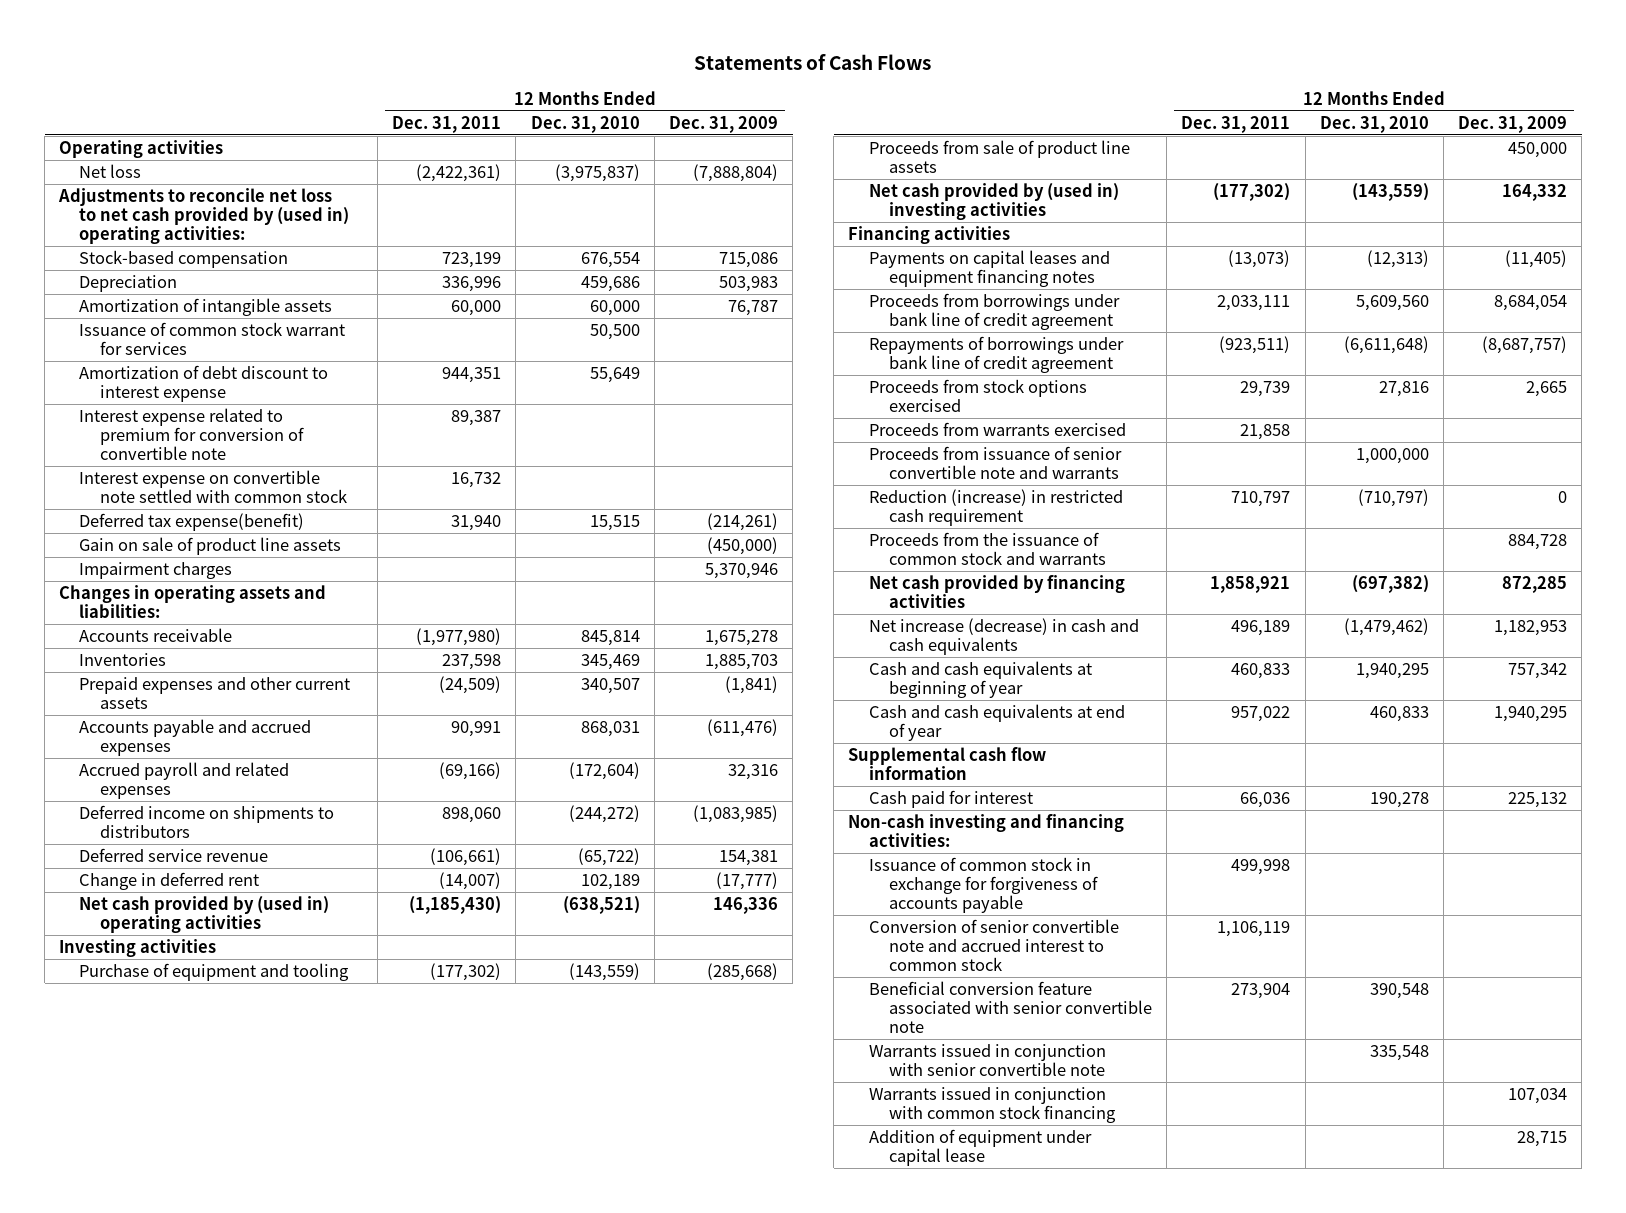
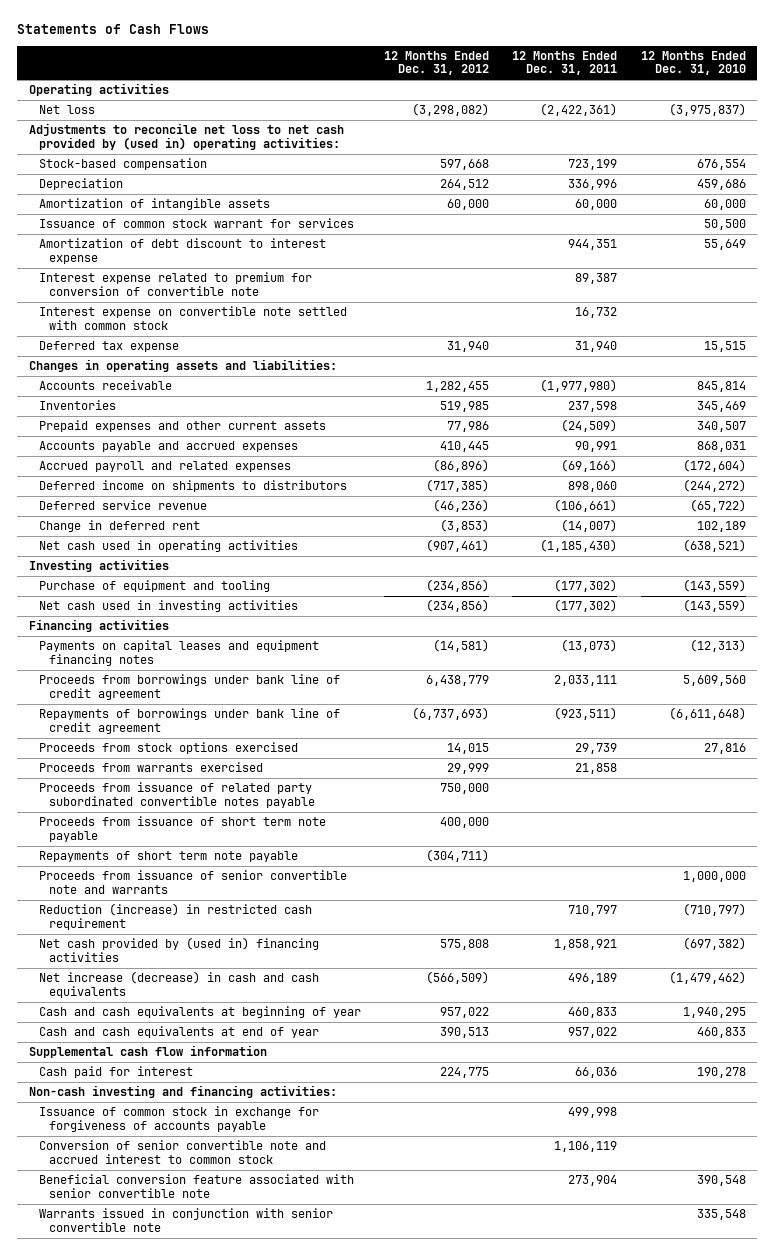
[668,115,778,133] Dec. 31, 2009 -> none
none -> [383,50,489,76] 12 Months Ended Dec. 31, 2012
[79,537,342,556] Gain on sale of product line assets -> none
[79,562,233,580] Impairment charges -> none
[79,513,305,532] Deferred tax expense(benefit) -> [38,341,179,353] Deferred tax expense
[79,896,330,934] Net cash provided by (used in) operating activities -> [38,540,298,553] Net cash used in operating activities
[868,140,1130,174] Proceeds from sale of product line assets -> none
[868,183,1119,221] Net cash provided by (used in) investing activities -> [38,600,298,613] Net cash used in investing activities
none -> [38,782,315,808] Proceeds from issuance of related party subordinated convertible notes payable
none -> [38,816,326,842] Proceeds from issuance of short term note payable
none -> [38,851,298,863] Repayments of short term note payable
[868,532,1106,566] Proceeds from the issuance of common stock and warrants -> none
[868,575,1125,609] Net cash provided by financing activities -> [38,937,319,962] Net cash provided by (used in) financing activities
[868,1087,1116,1124] Warrants issued in conjunction with common stock financing -> none
[868,1129,1092,1167] Addition of equipment under capital lease -> none

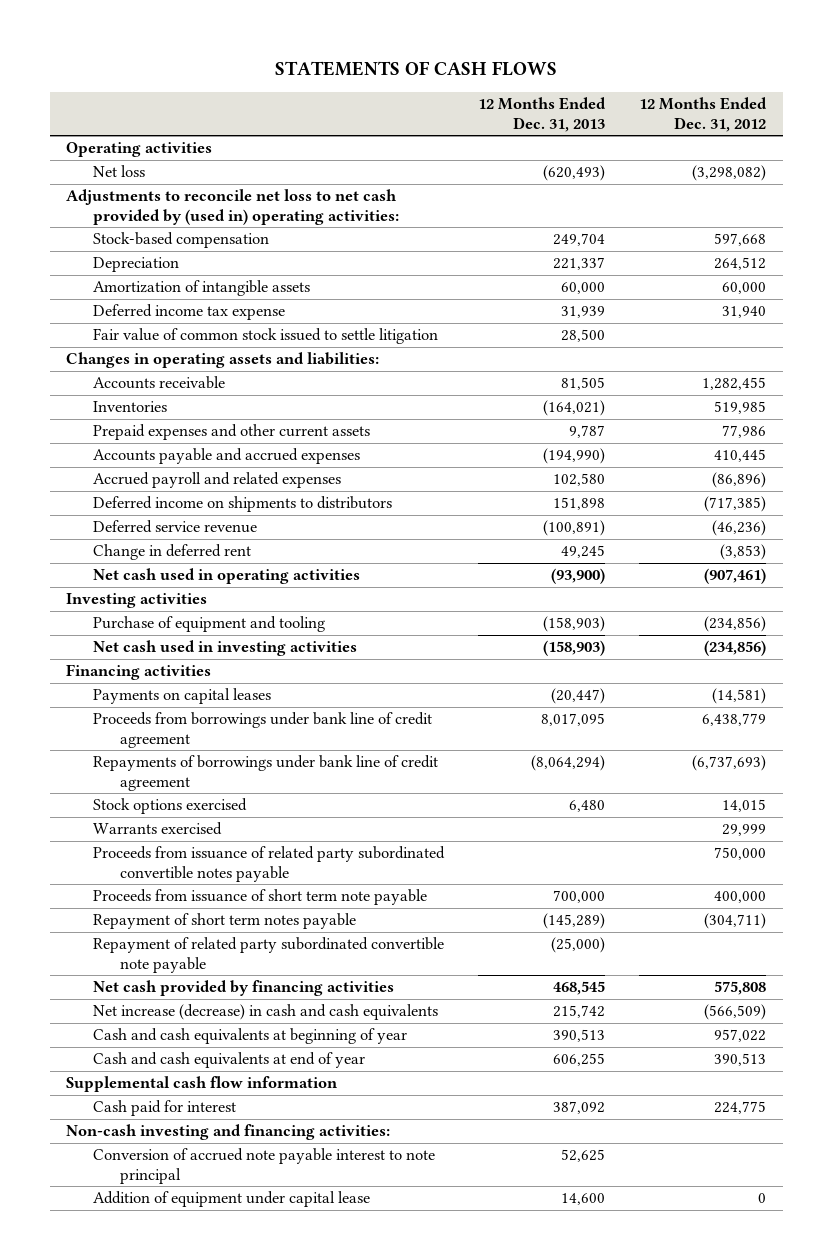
[16,24,209,35] Statements of Cash Flows -> [275,61,558,77] STATEMENTS OF CASH FLOWS
[512,50,618,76] 12 Months Ended Dec. 31, 2011 -> none
[640,50,746,76] 12 Months Ended Dec. 31, 2010 -> none
none -> [477,97,606,132] 12 Months Ended Dec. 31, 2013
[38,218,354,229] Issuance of common stock warrant for services -> none
[38,238,326,264] Amortization of debt discount to interest expense -> none
[38,272,312,296] Interest expense related to premium for conversion of convertible note -> none
[38,306,347,330] Interest expense on convertible note settled with common stock -> none
[38,341,179,353] Deferred tax expense -> [93,304,286,321] Deferred income tax expense
none -> [93,328,439,345] Fair value of common stock issued to settle litigation
[38,640,319,666] Payments on capital leases and equipment financing notes -> [93,688,272,705] Payments on capital leases
[38,742,298,755] Proceeds from stock options exercised -> [93,798,248,815] Stock options exercised
[38,762,263,773] Proceeds from warrants exercised -> [93,822,223,836] Warrants exercised
[38,870,347,894] Proceeds from issuance of senior convertible note and warrants -> none
[38,903,312,930] Reduction (increase) in restricted cash requirement -> none
[38,851,298,863] Repayments of short term note payable -> [93,913,357,930] Repayment of short term notes payable
none -> [93,937,445,973] Repayment of related party subordinated convertible note payable
[38,937,319,962] Net cash provided by (used in) financing activities -> [93,980,395,997] Net cash provided by financing activities
[38,1106,319,1132] Issuance of common stock in exchange for forgiveness of accounts payable -> none
[38,1174,354,1198] Beneficial conversion feature associated with senior convertible note -> none
[38,1208,333,1232] Warrants issued in conjunction with senior convertible note -> none
[38,1140,326,1164] Conversion of senior convertible note and accrued interest to common stock -> [93,1148,436,1184] Conversion of accrued note payable interest to note principal
none -> [93,1191,371,1208] Addition of equipment under capital lease

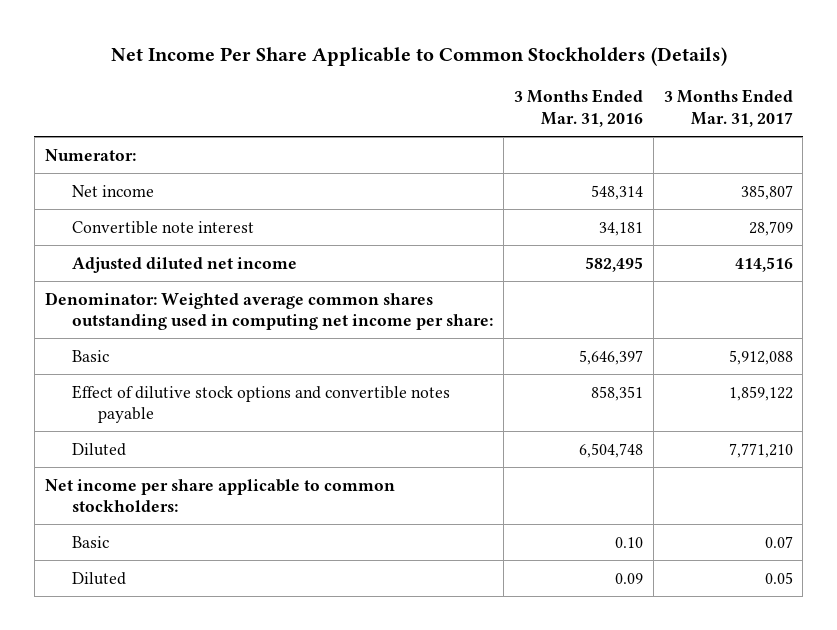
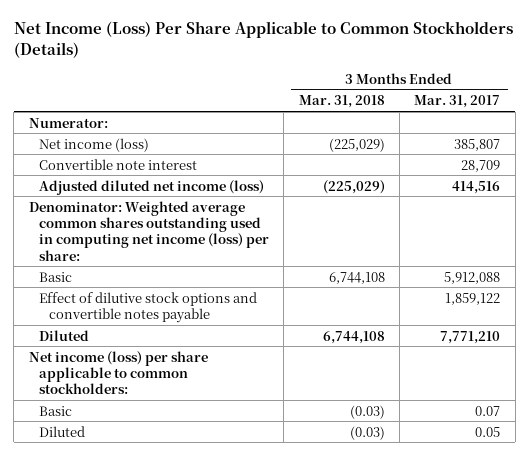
[110,47,727,67] Net Income Per Share Applicable to Common Stockholders (Details) -> [13,21,513,59] Net Income (Loss) Per Share Applicable to Common Stockholders (Details)
[513,89,643,128] 3 Months Ended Mar. 31, 2016 -> none
none -> [298,95,385,109] Mar. 31, 2018
[71,184,154,197] Net income -> [38,137,149,152] Net income (loss)
[71,256,297,273] Adjusted diluted net income -> [38,179,264,195] Adjusted diluted net income (loss)
[44,291,493,331] Denominator: Weighted average common shares outstanding used in computing net income per share: -> [28,200,269,261] Denominator: Weighted average common shares outstanding used in computing net income (loss) per share:
[44,478,395,513] Net income per share applicable to common stockholders: -> [28,350,208,395] Net income (loss) per share applicable to common stockholders:

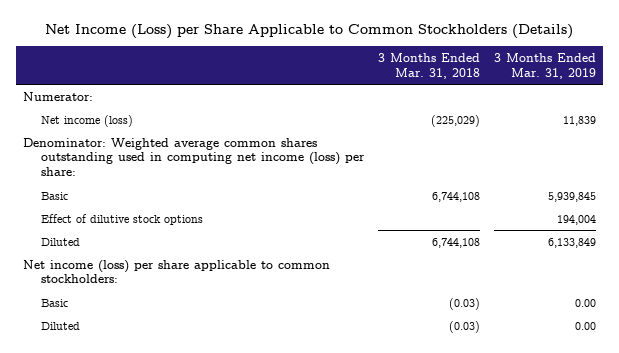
[13,21,513,59] Net Income (Loss) Per Share Applicable to Common Stockholders (Details) -> [45,24,574,40] Net Income (Loss) per Share Applicable to Common Stockholders (Details)
[414,95,501,109] Mar. 31, 2017 -> none
none -> [494,52,597,79] 3 Months Ended Mar. 31, 2019
[38,158,197,170] Convertible note interest -> none
[38,179,264,195] Adjusted diluted net income (loss) -> none
[38,291,257,323] Effect of dilutive stock options and convertible notes payable -> [40,213,203,225] Effect of dilutive stock options

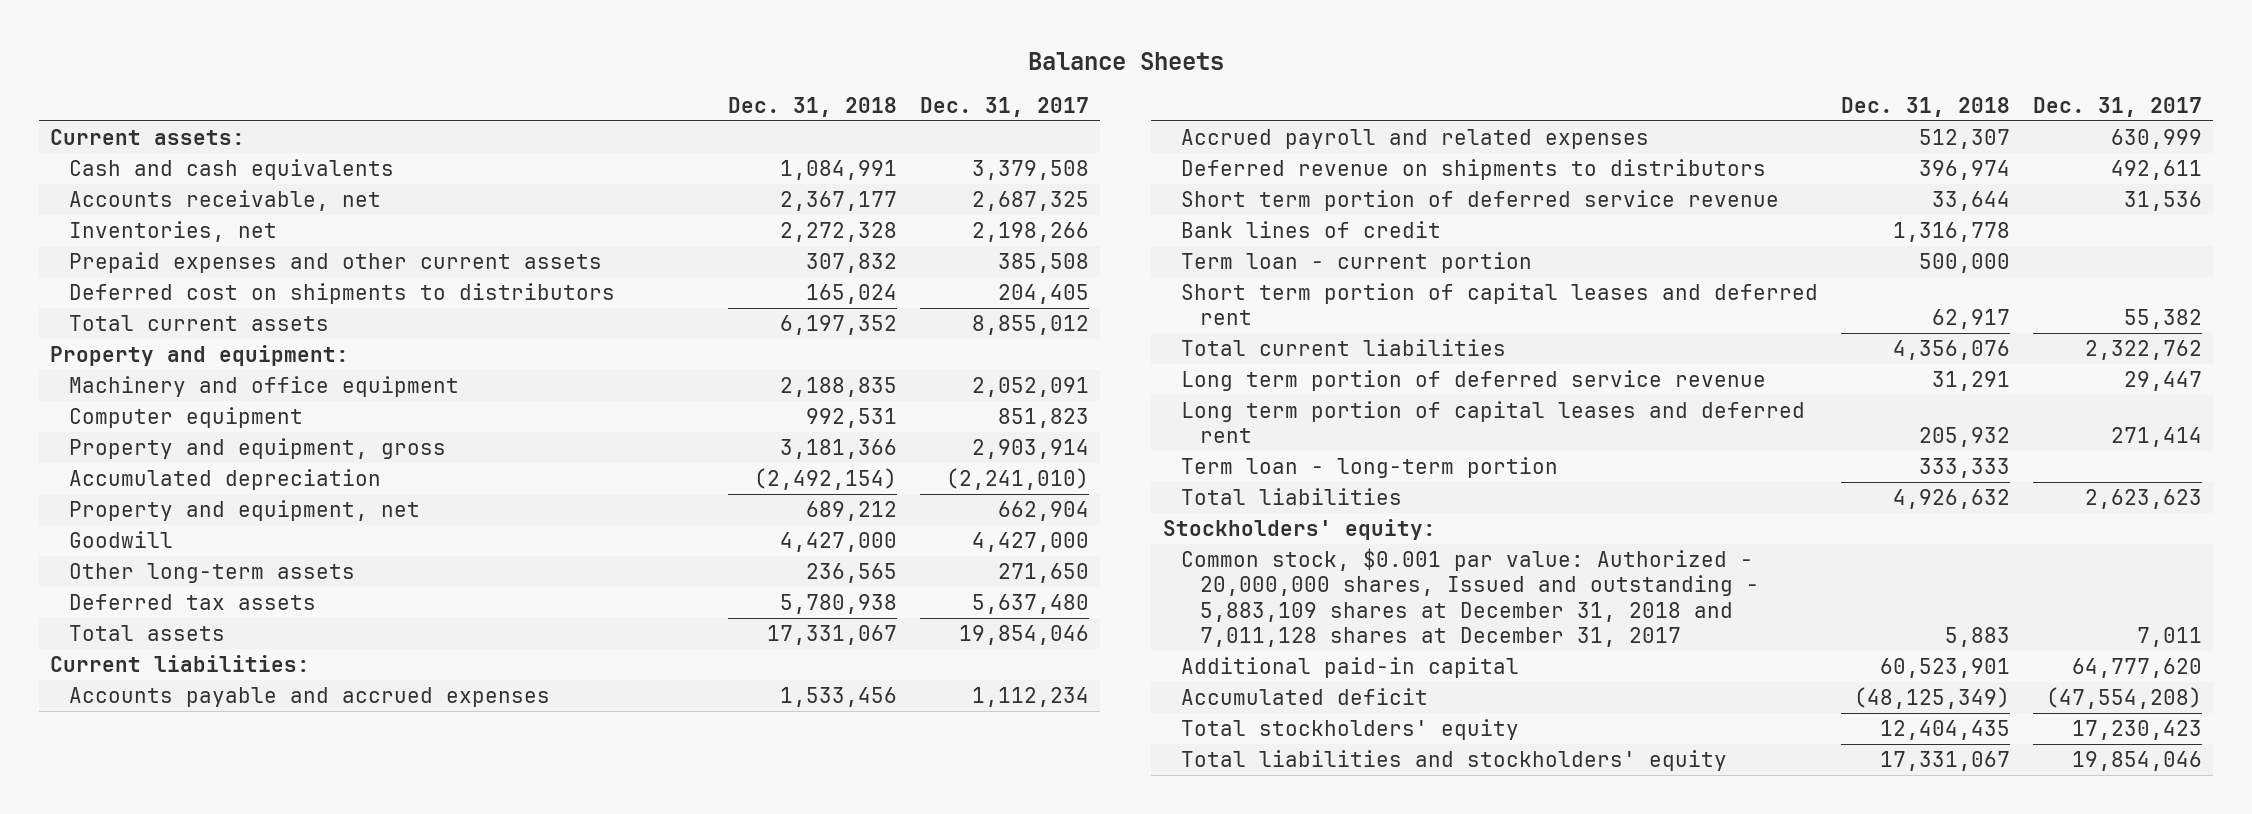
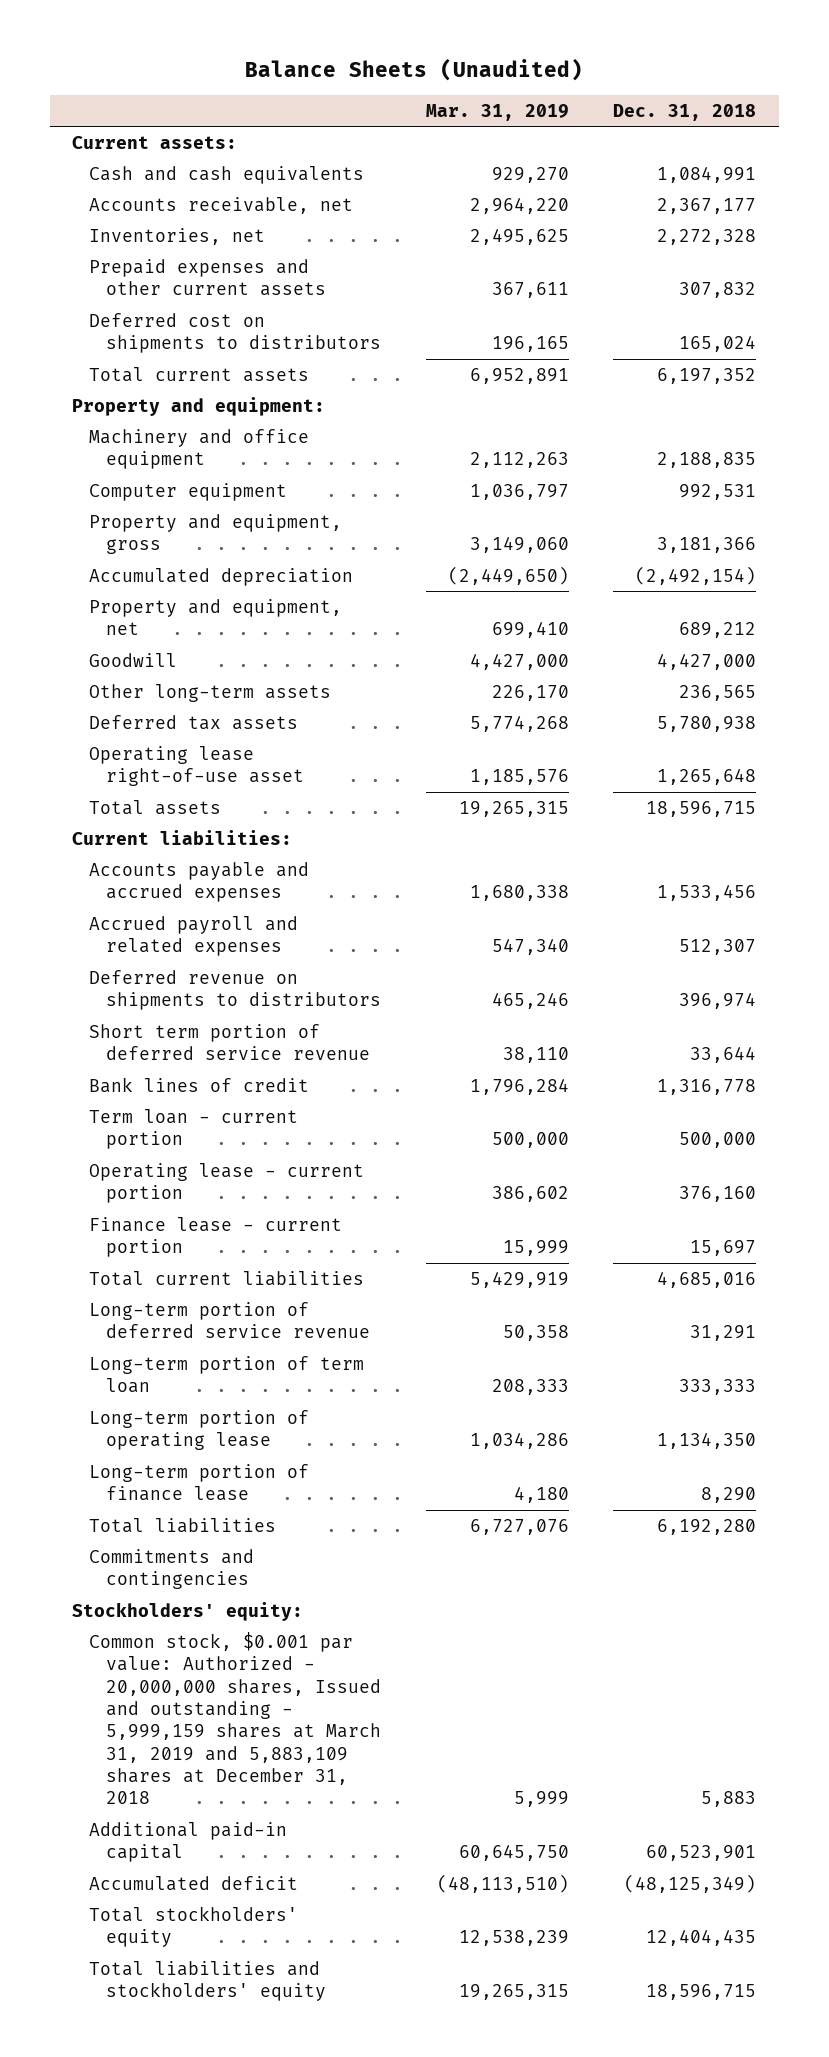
[1027,52,1224,71] Balance Sheets -> [245,58,584,82] Balance Sheets (Unaudited)
[920,97,1090,118] Dec. 31, 2017 -> none
none -> [425,103,569,121] Mar. 31, 2019
none -> [88,745,304,787] Operating lease right-of-use asset
[767,624,898,645] 17,331,067 -> [646,800,757,817] 18,596,715
[1181,282,1819,326] Short term portion of capital leases and deferred rent -> none
[1181,400,1806,444] Long term portion of capital leases and deferred rent -> none
none -> [88,1162,364,1204] Operating lease - current portion
none -> [88,1216,342,1258] Finance lease - current portion
[1892,339,2010,360] 4,356,076 -> [657,1270,757,1288] 4,685,016
[1181,369,1767,391] Long term portion of deferred service revenue -> [88,1301,370,1339] Long-term portion of deferred service revenue
[1181,456,1559,478] Term loan - long-term portion -> [88,1355,364,1394] Long-term portion of term loan
none -> [88,1409,309,1451] Long-term portion of operating lease
none -> [88,1463,309,1502] Long-term portion of finance lease
[1892,488,2010,509] 4,926,632 -> [657,1518,757,1535] 6,192,280
none -> [88,1548,254,1590] Commitments and contingencies
[1181,547,1759,648] Common stock, $0.001 par value: Authorized - 20,000,000 shares, Issued and outstanding - 5,883,109 shares at December 31, 2018 and 7,011,128 shares at December 31, 2017 -> [88,1631,381,1805] Common stock, $0.001 par value: Authorized - 20,000,000 shares, Issued and outstanding - 5,999,159 shares at March 31, 2019 and 5,883,109 shares at December 31, 2018
[1879,750,2010,771] 17,331,067 -> [646,1984,757,2001] 18,596,715

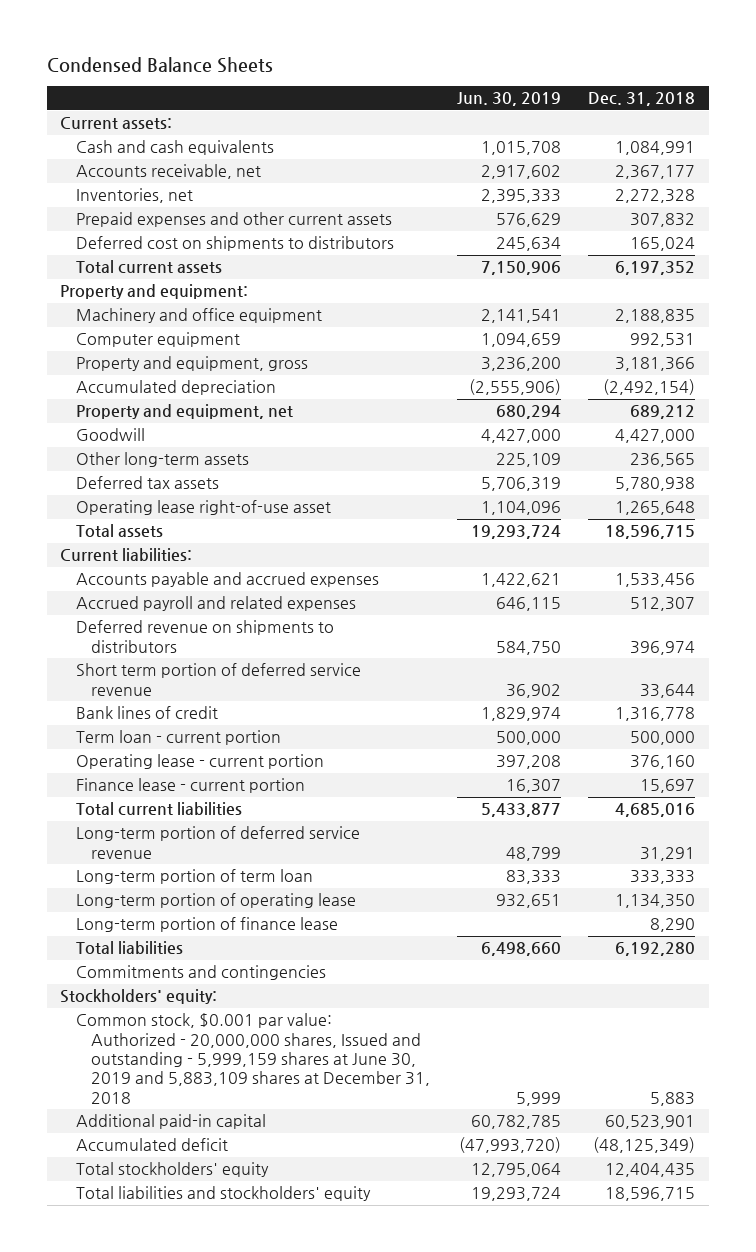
[245,58,584,82] Balance Sheets (Unaudited) -> [46,56,273,73] Condensed Balance Sheets
[425,103,569,121] Mar. 31, 2019 -> none
none -> [457,92,562,107] Jun. 30, 2019
[88,1631,381,1805] Common stock, $0.001 par value: Authorized - 20,000,000 shares, Issued and outstanding - 5,999,159 shares at March 31, 2019 and 5,883,109 shares at December 31, 2018 -> [75,1013,431,1104] Common stock, $0.001 par value: Authorized - 20,000,000 shares, Issued and outstanding - 5,999,159 shares at June 30, 2019 and 5,883,109 shares at December 31, 2018

